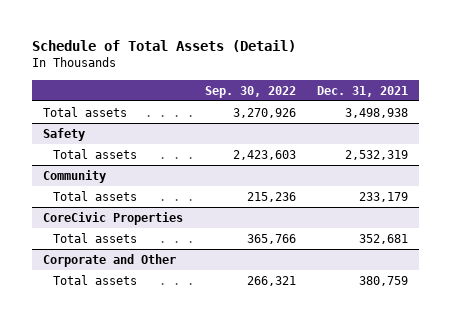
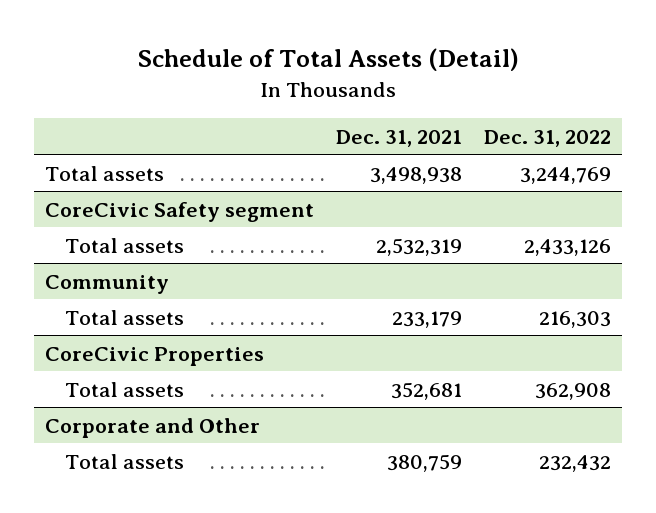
[204,85,296,98] Sep. 30, 2022 -> none
none -> [484,129,612,147] Dec. 31, 2022
[43,128,86,142] Safety -> [44,201,314,222] CoreCivic Safety segment

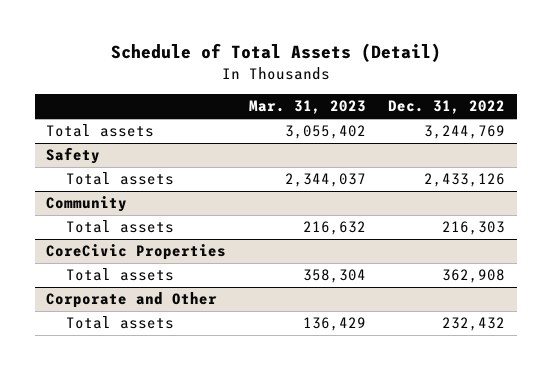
[335,129,462,147] Dec. 31, 2021 -> none
none -> [248,100,366,115] Mar. 31, 2023
[44,201,314,222] CoreCivic Safety segment -> [46,147,101,165] Safety

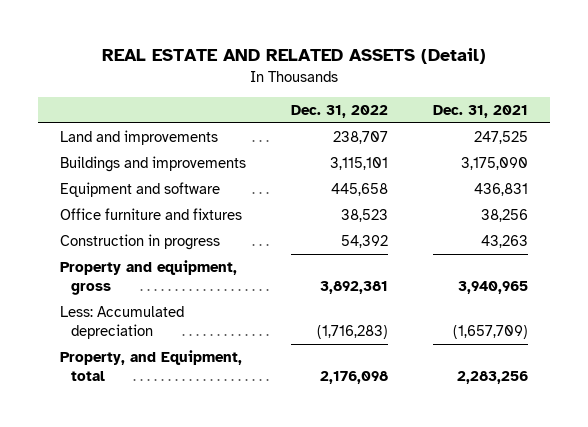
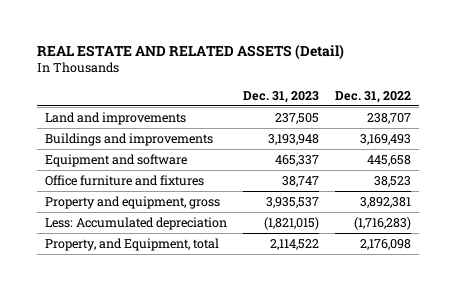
[432,105,528,119] Dec. 31, 2021 -> none
none -> [242,90,319,103] Dec. 31, 2023
[330,157,389,171] 3,115,101 -> [359,134,411,146] 3,169,493
[60,234,221,251] Construction in progress -> none

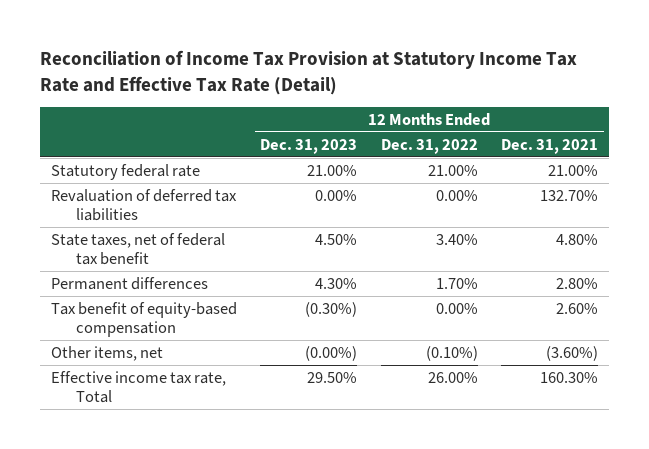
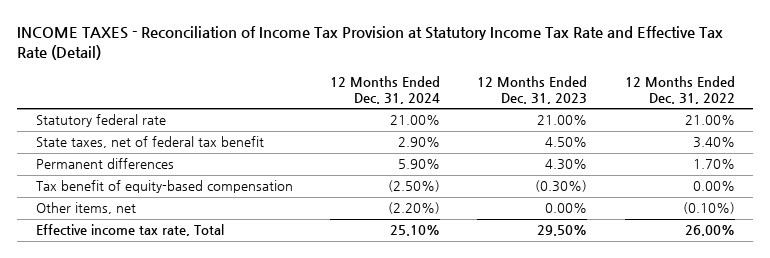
[39,50,577,95] Reconciliation of Income Tax Provision at Statutory Income Tax Rate and Effective Tax Rate (Detail) -> [17,26,724,61] INCOME TAXES - Reconciliation of Income Tax Provision at Statutory Income Tax Rate and Effective Tax Rate (Detail)
[500,138,598,154] Dec. 31, 2021 -> none
none -> [330,75,441,104] 12 Months Ended Dec. 31, 2024
[51,188,238,222] Revaluation of deferred tax liabilities -> none
[305,345,358,361] (0.00%) -> [545,203,588,214] 0.00%

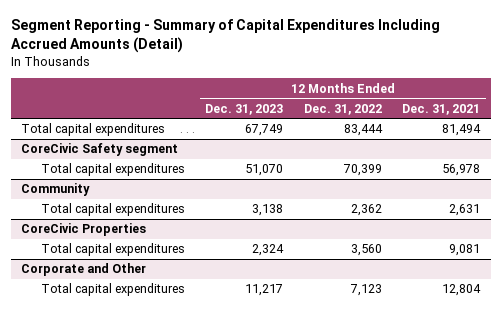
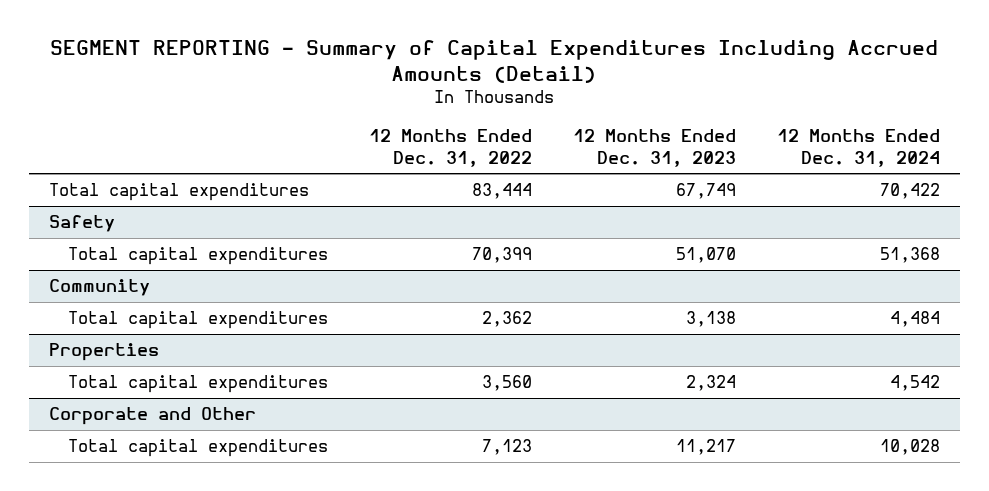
[11,19,441,54] Segment Reporting - Summary of Capital Expenditures Including Accrued Amounts (Detail) -> [50,39,939,83] SEGMENT REPORTING - Summary of Capital Expenditures Including Accrued Amounts (Detail)
[402,103,481,115] Dec. 31, 2021 -> none
none -> [776,129,940,167] 12 Months Ended Dec. 31, 2024
[21,143,179,157] CoreCivic Safety segment -> [49,215,116,233] Safety
[21,223,147,237] CoreCivic Properties -> [49,343,160,362] Properties

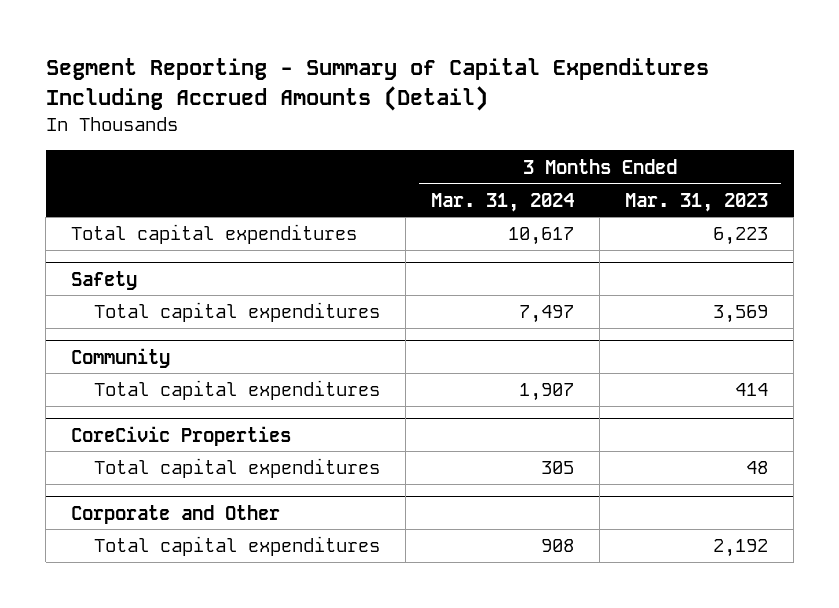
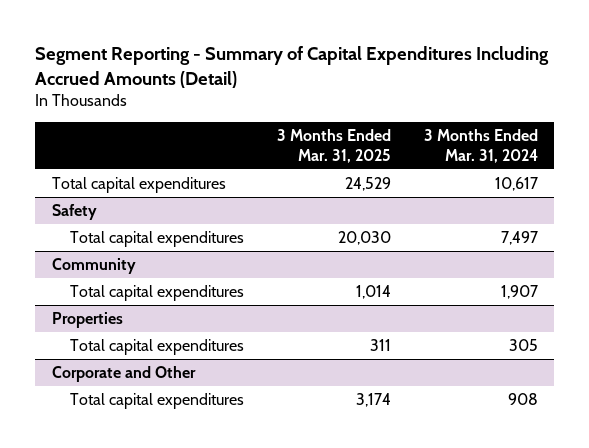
[625,192,769,212] Mar. 31, 2023 -> none
none -> [276,129,391,163] 3 Months Ended Mar. 31, 2025
[71,425,292,446] CoreCivic Properties -> [51,312,123,329] Properties

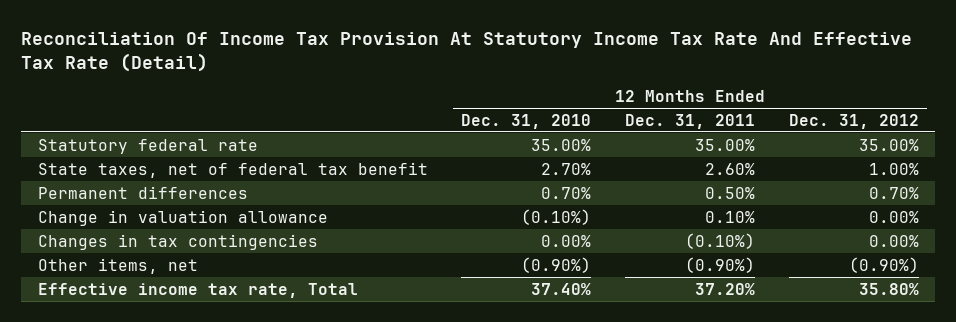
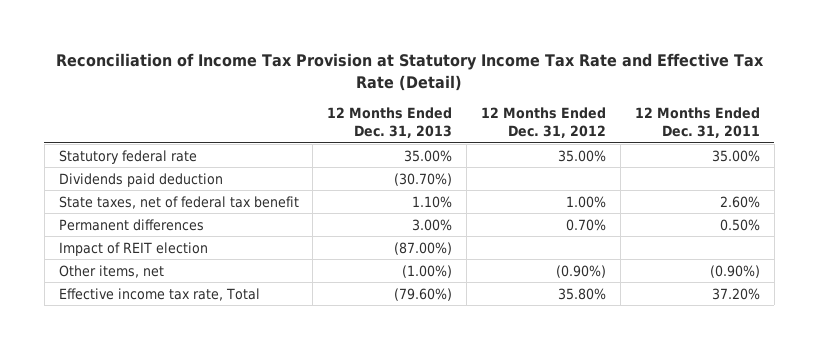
[20,31,912,72] Reconciliation Of Income Tax Provision At Statutory Income Tax Rate And Effective Tax Rate (Detail) -> [56,52,765,91] Reconciliation of Income Tax Provision at Statutory Income Tax Rate and Effective Tax Rate (Detail)
[461,113,592,129] Dec. 31, 2010 -> none
none -> [327,107,453,139] 12 Months Ended Dec. 31, 2013
none -> [58,172,223,187] Dividends paid deduction
[37,209,328,226] Change in valuation allowance -> none
[37,233,318,250] Changes in tax contingencies -> none
none -> [58,241,208,256] Impact of REIT election

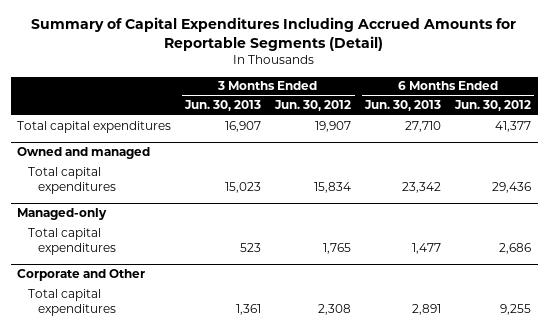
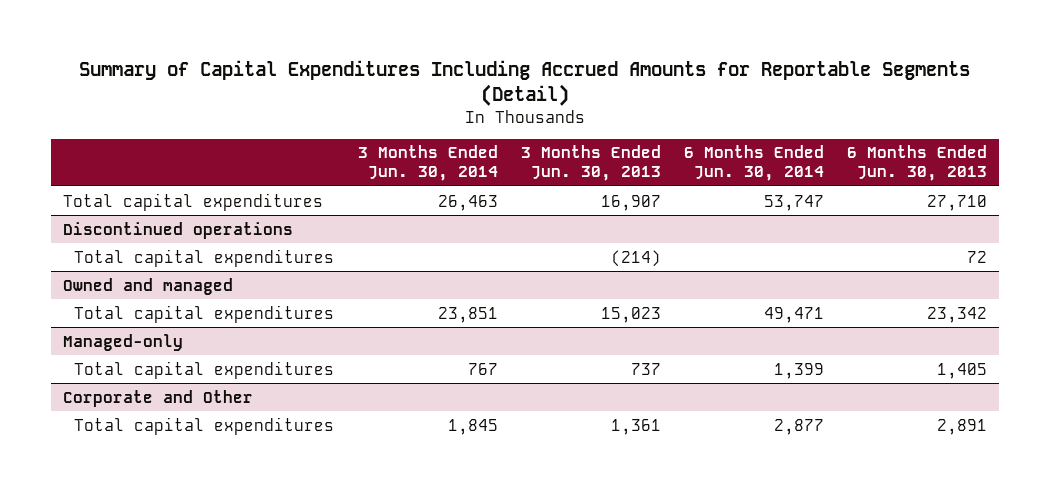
[274,100,352,112] Jun. 30, 2012 -> none
[453,100,531,112] Jun. 30, 2012 -> none
none -> [357,145,498,182] 3 Months Ended Jun. 30, 2014
none -> [684,145,825,182] 6 Months Ended Jun. 30, 2014
none -> [62,221,293,239] Discontinued operations
none -> [74,248,335,267] Total capital expenditures
[240,243,262,253] 523 -> [630,362,661,375] 737
[412,243,442,255] 1,477 -> [937,362,988,379] 1,405

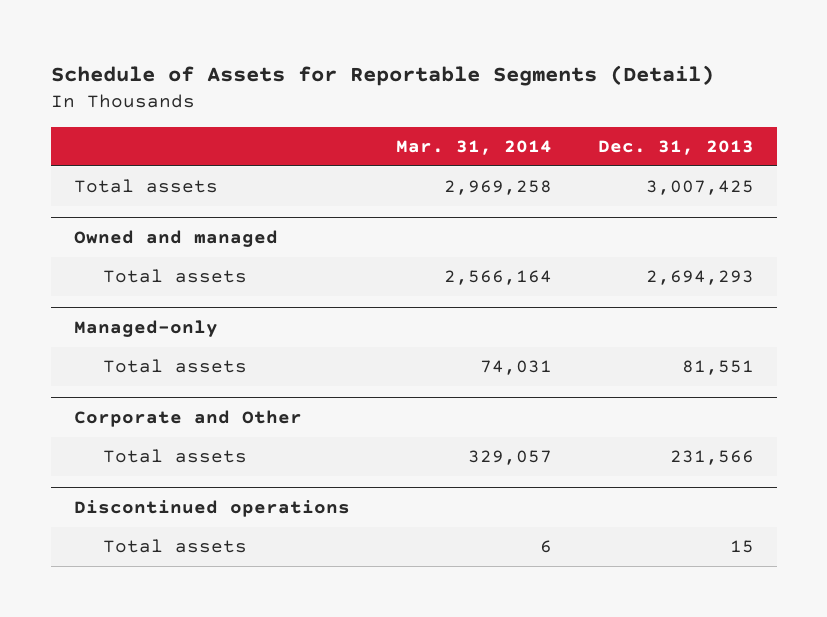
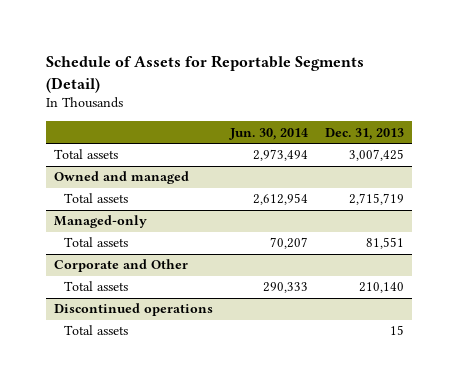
[395,139,552,155] Mar. 31, 2014 -> none
none -> [229,127,309,140] Jun. 30, 2014
[645,270,754,286] 2,694,293 -> [348,193,404,206] 2,715,719
[669,450,754,466] 231,566 -> [358,282,404,294] 210,140

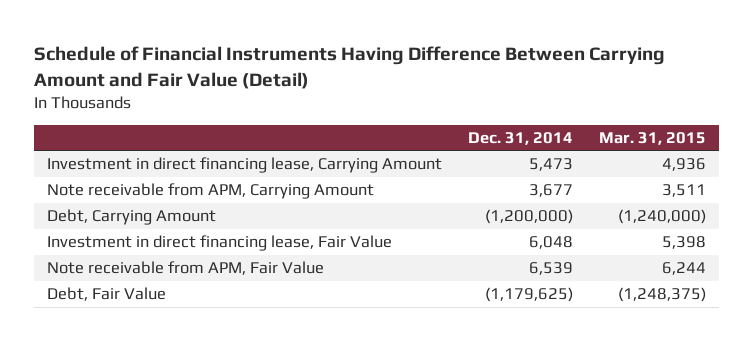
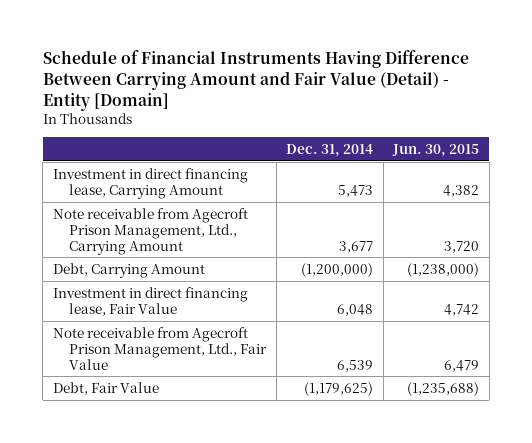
[34,46,666,89] Schedule of Financial Instruments Having Difference Between Carrying Amount and Fair Value (Detail) -> [42,49,469,111] Schedule of Financial Instruments Having Difference Between Carrying Amount and Fair Value (Detail) - Entity [Domain]
[599,131,707,145] Mar. 31, 2015 -> none
none -> [392,143,480,157] Jun. 30, 2015
[47,183,375,200] Note receivable from APM, Carrying Amount -> [52,207,248,255] Note receivable from Agecroft Prison Management, Ltd., Carrying Amount
[47,261,325,276] Note receivable from APM, Fair Value -> [52,326,268,370] Note receivable from Agecroft Prison Management, Ltd., Fair Value

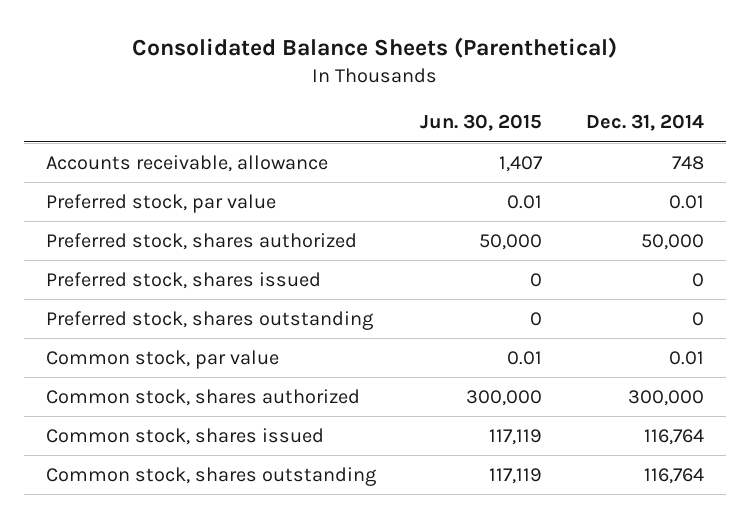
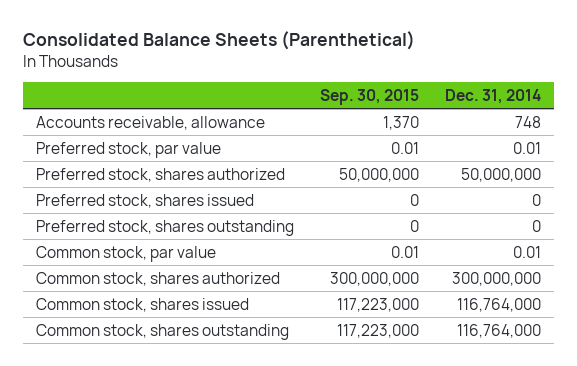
[420,114,543,132] Jun. 30, 2015 -> none
none -> [319,88,419,105] Sep. 30, 2015
[641,234,705,251] 50,000 -> [461,167,542,182] 50,000,000
[628,390,705,407] 300,000 -> [452,271,542,286] 300,000,000
[644,429,705,446] 116,764 -> [457,297,542,312] 116,764,000
[644,468,705,485] 116,764 -> [457,323,542,338] 116,764,000

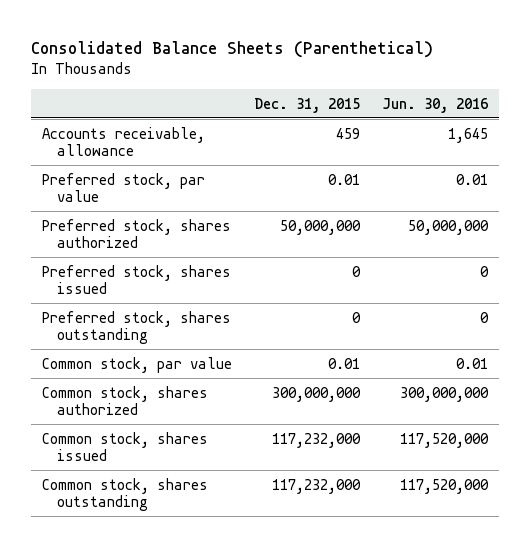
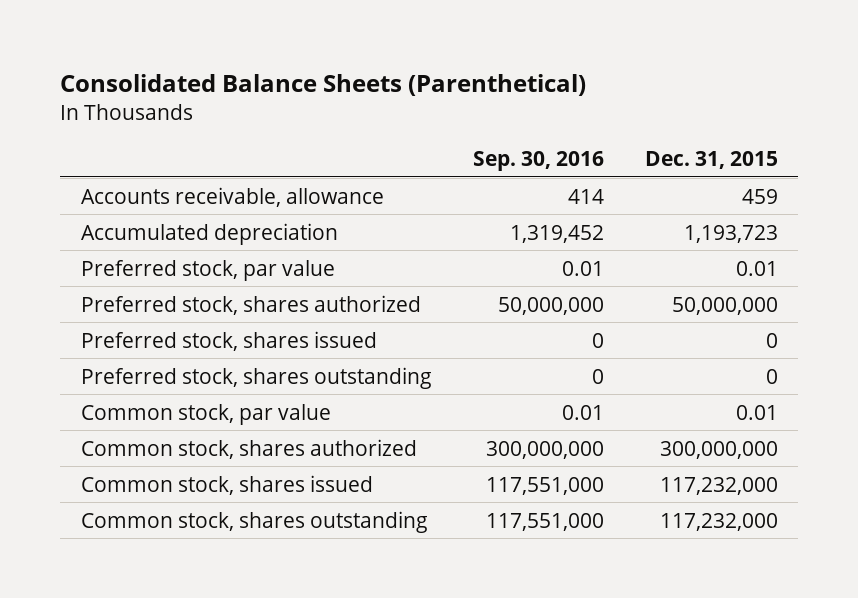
[382,97,489,113] Jun. 30, 2016 -> none
none -> [472,151,604,172] Sep. 30, 2016
none -> [80,222,338,245] Accumulated depreciation

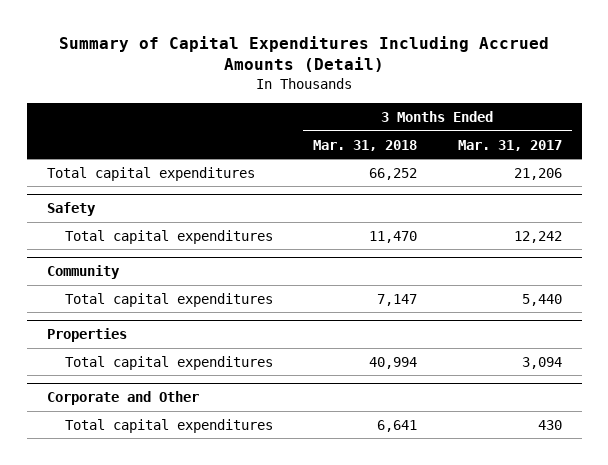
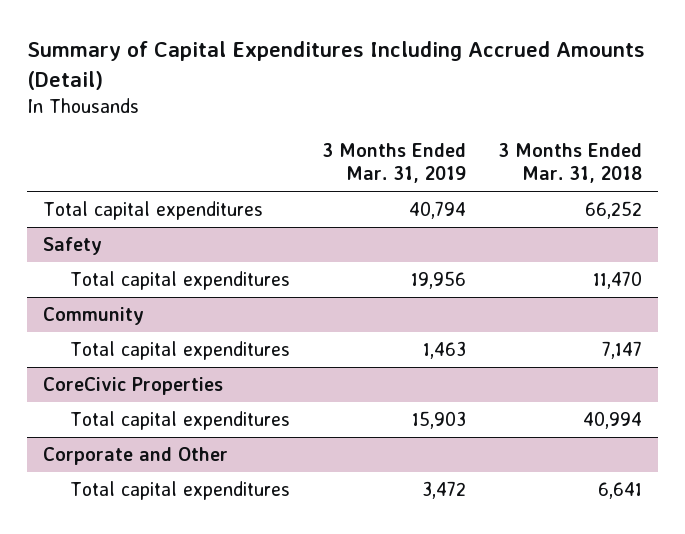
[457,139,562,151] Mar. 31, 2017 -> none
none -> [321,142,466,184] 3 Months Ended Mar. 31, 2019
[46,328,127,343] Properties -> [43,377,224,396] CoreCivic Properties

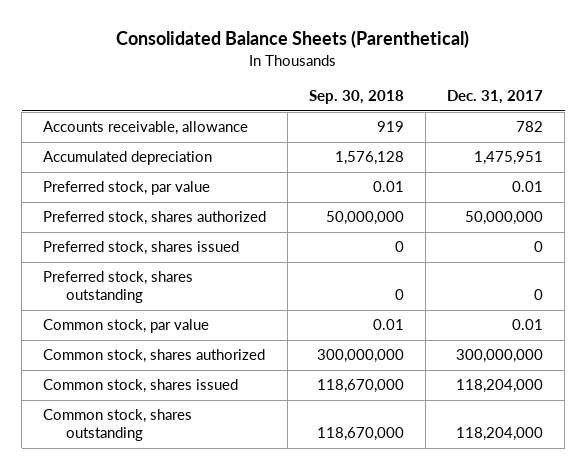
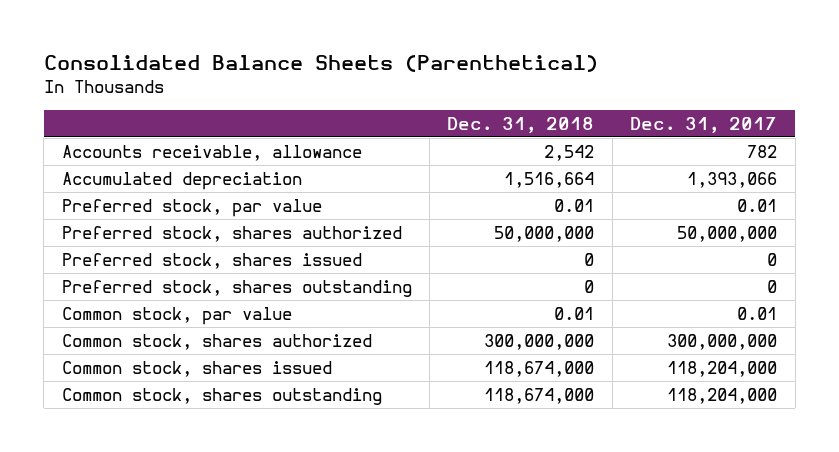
[309,90,405,105] Sep. 30, 2018 -> none
none -> [447,116,595,133] Dec. 31, 2018
[474,151,544,166] 1,475,951 -> [687,172,778,189] 1,393,066

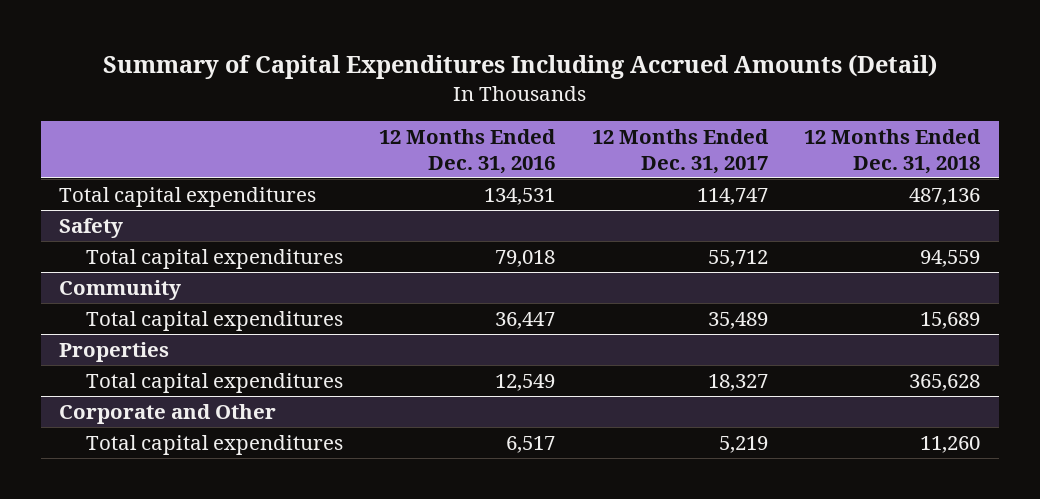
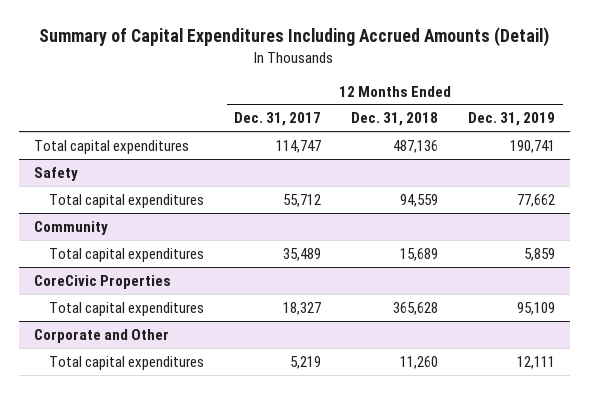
[379,129,557,174] 12 Months Ended Dec. 31, 2016 -> none
none -> [468,112,556,127] Dec. 31, 2019
[59,341,170,362] Properties -> [33,274,171,289] CoreCivic Properties

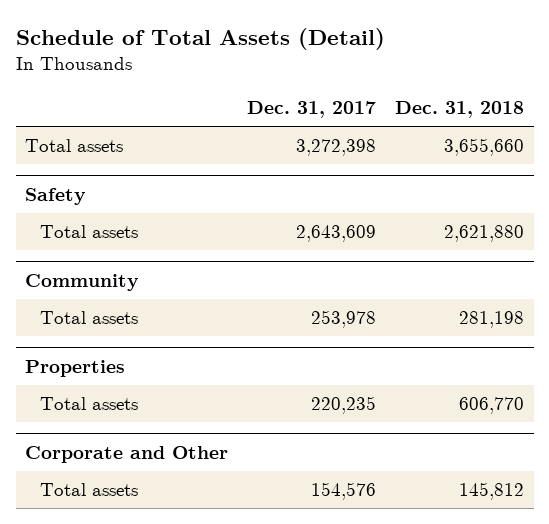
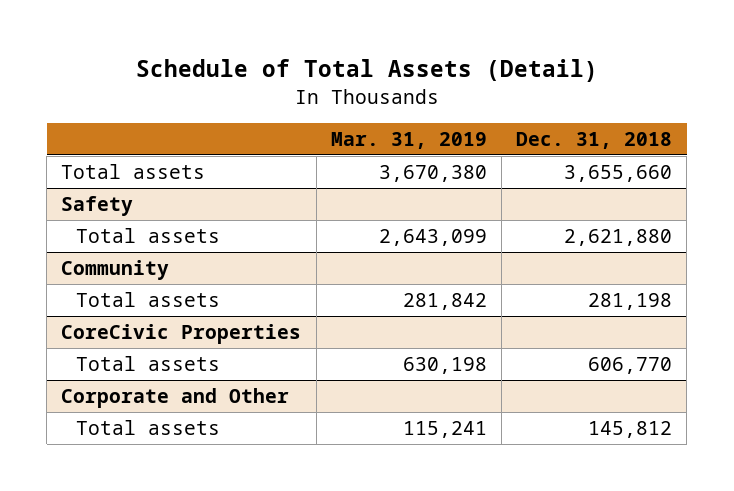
[247,101,377,119] Dec. 31, 2017 -> none
none -> [330,132,487,150] Mar. 31, 2019
[25,359,126,377] Properties -> [61,323,302,344] CoreCivic Properties

